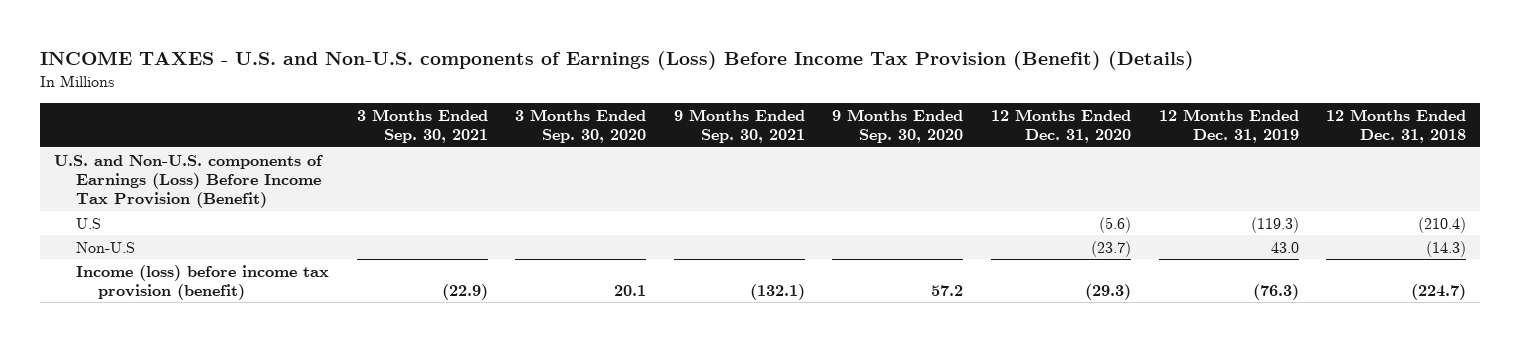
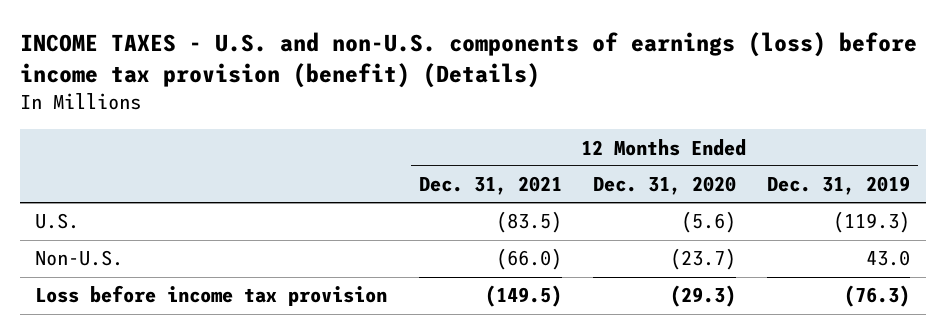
[39,51,1194,71] INCOME TAXES - U.S. and Non-U.S. components of Earnings (Loss) Before Income Tax Provision (Benefit) (Details) -> [19,31,917,89] INCOME TAXES - U.S. and non-U.S. components of earnings (loss) before income tax provision (benefit) (Details)
[356,108,488,144] 3 Months Ended Sep. 30, 2021 -> none
[515,108,647,144] 3 Months Ended Sep. 30, 2020 -> none
[673,108,805,144] 9 Months Ended Sep. 30, 2021 -> none
[832,108,964,144] 9 Months Ended Sep. 30, 2020 -> none
[1326,108,1467,144] 12 Months Ended Dec. 31, 2018 -> none
none -> [418,176,562,196] Dec. 31, 2021
[53,154,323,209] U.S. and Non-U.S. components of Earnings (Loss) Before Income Tax Provision (Benefit) -> none
[76,217,102,229] U.S -> [35,213,80,230] U.S.
[76,241,136,253] Non-U.S -> [35,250,124,267] Non-U.S.
[76,264,330,300] Income (loss) before income tax provision (benefit) -> [35,285,388,307] Loss before income tax provision

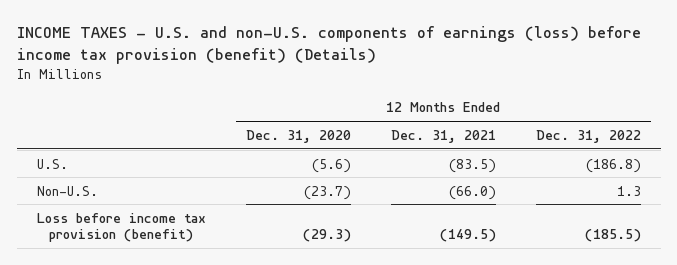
[767,176,911,196] Dec. 31, 2019 -> none
none -> [535,129,641,143] Dec. 31, 2022
[35,285,388,307] Loss before income tax provision -> [36,212,206,243] Loss before income tax provision (benefit)

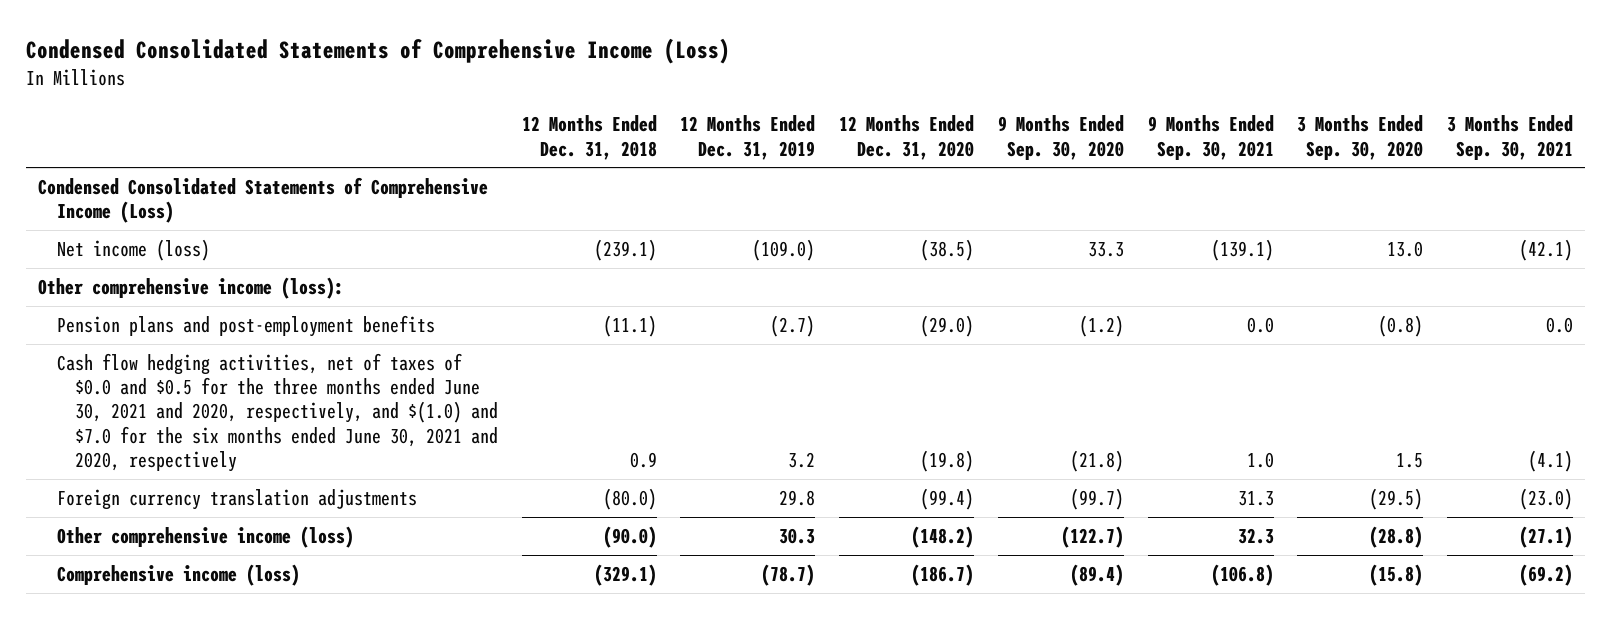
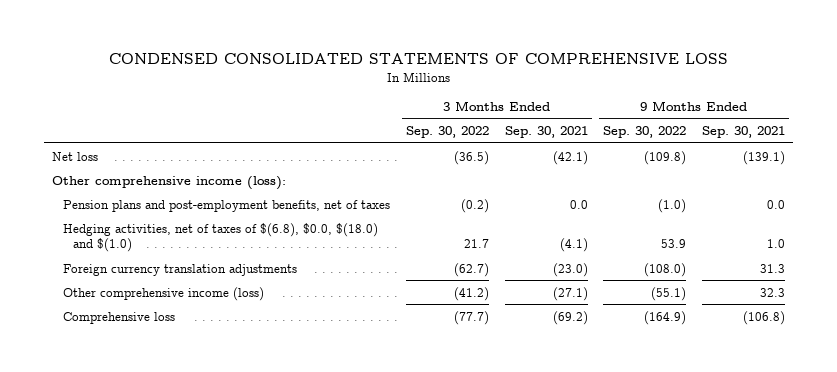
[26,37,731,64] Condensed Consolidated Statements of Comprehensive Income (Loss) -> [108,53,728,65] CONDENSED CONSOLIDATED STATEMENTS OF COMPREHENSIVE LOSS
[521,115,657,160] 12 Months Ended Dec. 31, 2018 -> none
[680,115,816,160] 12 Months Ended Dec. 31, 2019 -> none
[839,115,975,160] 12 Months Ended Dec. 31, 2020 -> none
[997,115,1124,160] 9 Months Ended Sep. 30, 2020 -> none
[1297,115,1424,160] 3 Months Ended Sep. 30, 2020 -> none
none -> [405,126,489,139] Sep. 30, 2022
none -> [603,126,687,139] Sep. 30, 2022
[38,176,489,224] Condensed Consolidated Statements of Comprehensive Income (Loss) -> none
[56,238,210,261] Net income (loss) -> [51,151,98,161] Net loss
[56,314,435,337] Pension plans and post-employment benefits -> [62,199,390,212] Pension plans and post-employment benefits, net of taxes
[56,352,498,472] Cash flow hedging activities, net of taxes of $0.0 and $0.5 for the three months ended June 30, 2021 and 2020, respectively, and $(1.0) and $7.0 for the six months ended June 30, 2021 and 2020, respectively -> [62,222,378,253] Hedging activities, net of taxes of $(6.8), $0.0, $(18.0) and $(1.0)
[56,563,300,586] Comprehensive income (loss) -> [62,311,175,324] Comprehensive loss

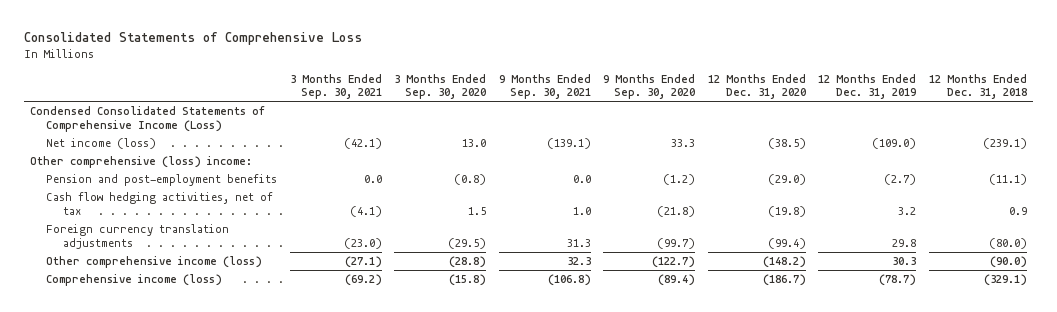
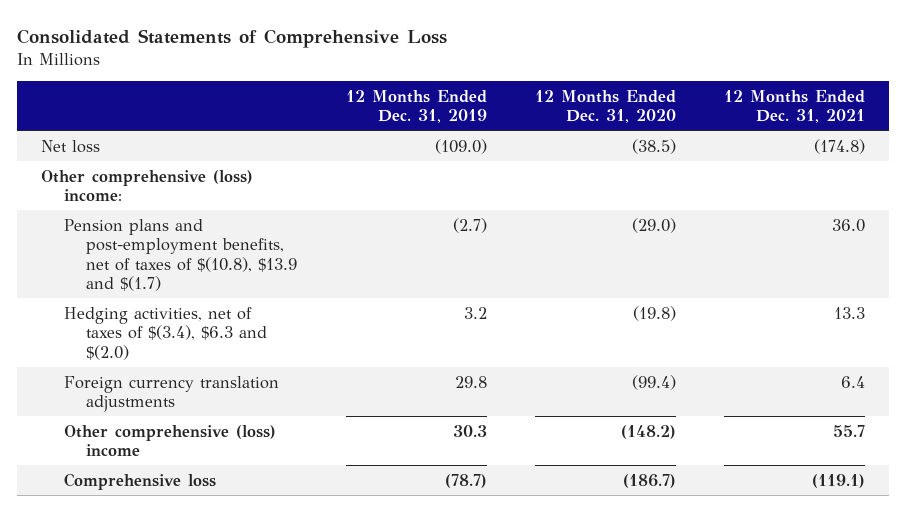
[289,73,382,100] 3 Months Ended Sep. 30, 2021 -> none
[394,73,487,100] 3 Months Ended Sep. 30, 2020 -> none
[498,73,591,100] 9 Months Ended Sep. 30, 2021 -> none
[603,73,696,100] 9 Months Ended Sep. 30, 2020 -> none
[928,73,1027,100] 12 Months Ended Dec. 31, 2018 -> none
none -> [724,89,866,124] 12 Months Ended Dec. 31, 2021
[30,105,266,132] Condensed Consolidated Statements of Comprehensive Income (Loss) -> none
[46,137,157,149] Net income (loss) -> [41,139,101,153] Net loss
[46,173,278,186] Pension and post-employment benefits -> [63,218,298,292] Pension plans and post-employment benefits, net of taxes of $(10.8), $13.9 and $(1.7)
[46,191,274,215] Cash flow hedging activities, net of tax -> [63,306,268,360] Hedging activities, net of taxes of $(3.4), $6.3 and $(2.0)
[46,255,263,268] Other comprehensive income (loss) -> [63,424,276,457] Other comprehensive (loss) income
[46,273,223,286] Comprehensive income (loss) -> [63,472,216,490] Comprehensive loss

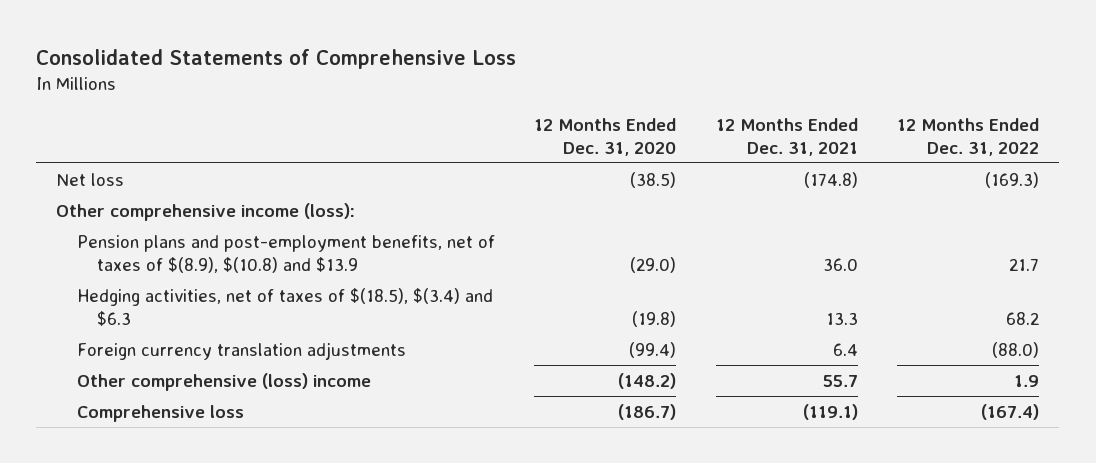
[345,89,487,124] 12 Months Ended Dec. 31, 2019 -> none
none -> [897,117,1040,156] 12 Months Ended Dec. 31, 2022
[41,169,254,202] Other comprehensive (loss) income: -> [56,202,356,221] Other comprehensive income (loss):
[63,218,298,292] Pension plans and post-employment benefits, net of taxes of $(10.8), $13.9 and $(1.7) -> [76,234,495,273] Pension plans and post-employment benefits, net of taxes of $(8.9), $(10.8) and $13.9
[63,306,268,360] Hedging activities, net of taxes of $(3.4), $6.3 and $(2.0) -> [76,287,493,326] Hedging activities, net of taxes of $(18.5), $(3.4) and $6.3

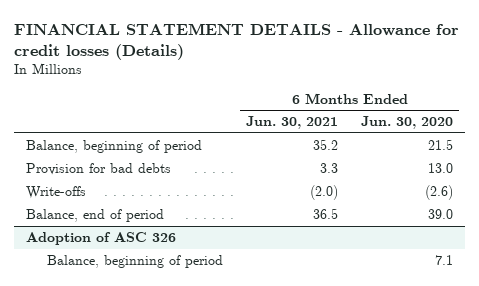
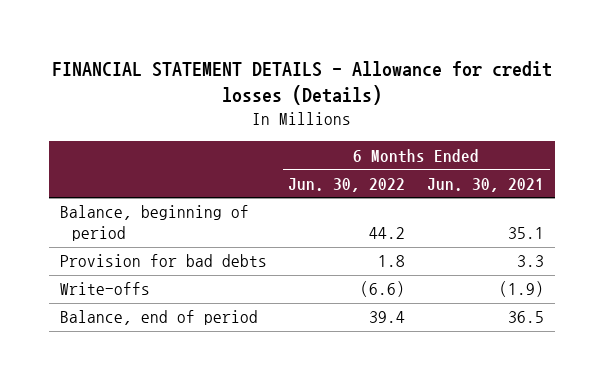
[361,116,454,130] Jun. 30, 2020 -> none
none -> [288,177,406,192] Jun. 30, 2022
[312,138,338,150] 35.2 -> [508,227,545,240] 35.1
[309,184,338,200] (2.0) -> [499,281,545,298] (1.9)
[25,231,176,245] Adoption of ASC 326 -> none
[46,254,223,268] Balance, beginning of period -> none

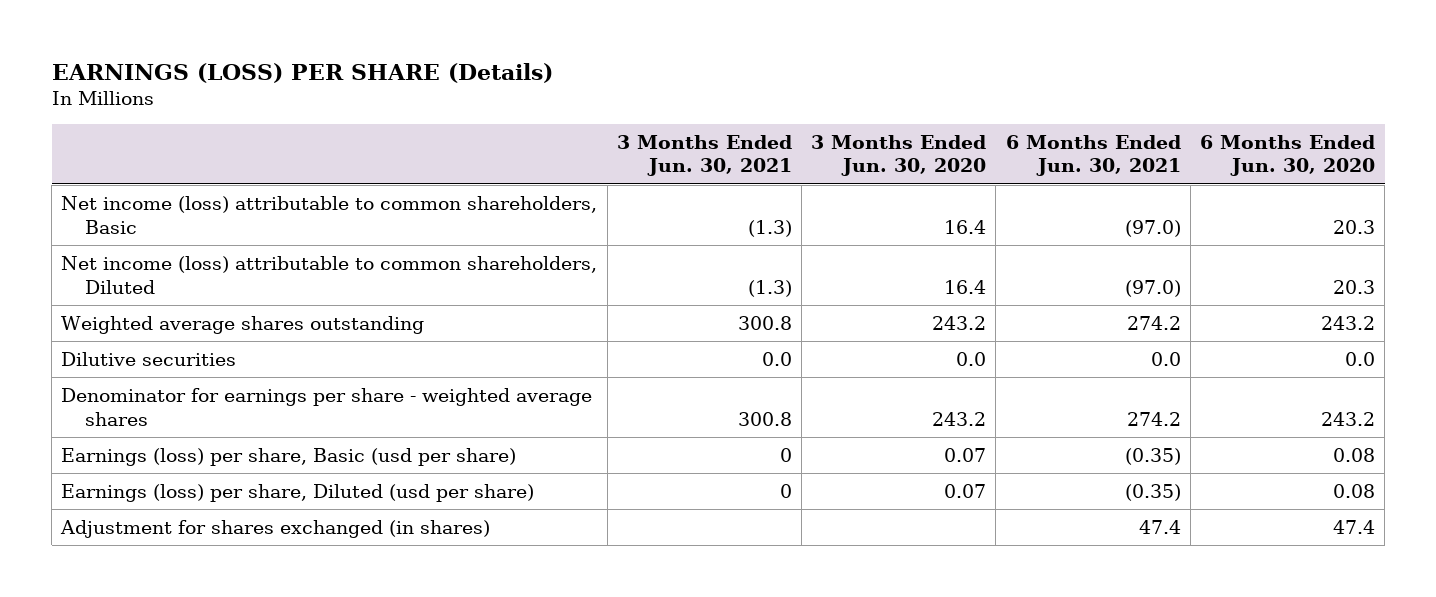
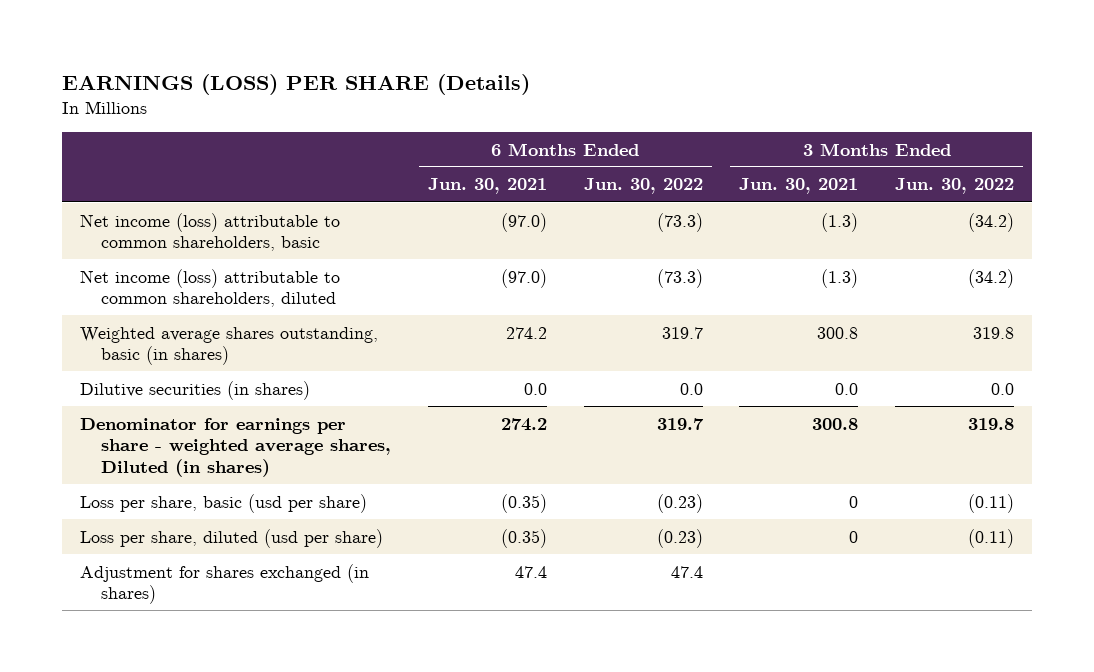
[811,134,987,177] 3 Months Ended Jun. 30, 2020 -> none
[1200,134,1376,177] 6 Months Ended Jun. 30, 2020 -> none
none -> [583,178,703,195] Jun. 30, 2022
none -> [894,178,1014,195] Jun. 30, 2022
[61,195,598,234] Net income (loss) attributable to common shareholders, Basic -> [80,212,341,252] Net income (loss) attributable to common shareholders, basic
[61,255,598,294] Net income (loss) attributable to common shareholders, Diluted -> [80,268,341,308] Net income (loss) attributable to common shareholders, diluted
[61,315,425,334] Weighted average shares outstanding -> [80,326,379,366] Weighted average shares outstanding, basic (in shares)
[61,351,237,366] Dilutive securities -> [80,380,311,400] Dilutive securities (in shares)
[61,387,593,426] Denominator for earnings per share - weighted average shares -> [80,417,392,478] Denominator for earnings per share - weighted average shares, Diluted (in shares)
[61,447,517,466] Earnings (loss) per share, Basic (usd per share) -> [80,493,368,513] Loss per share, basic (usd per share)
[61,483,535,502] Earnings (loss) per share, Diluted (usd per share) -> [80,528,384,548] Loss per share, diluted (usd per share)

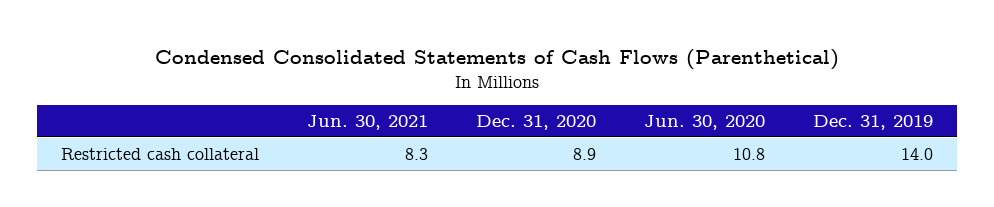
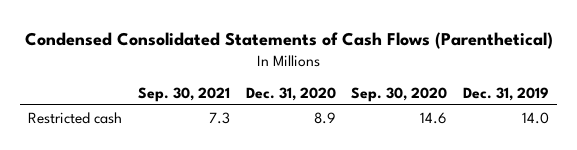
[306,115,428,131] Jun. 30, 2021 -> none
[644,115,766,131] Jun. 30, 2020 -> none
none -> [137,87,230,103] Sep. 30, 2021
none -> [351,87,448,103] Sep. 30, 2020
[60,147,259,160] Restricted cash collateral -> [28,111,123,124] Restricted cash

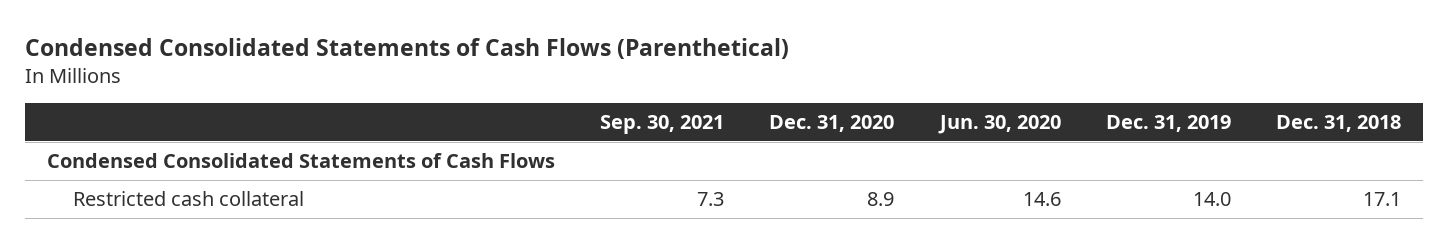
[351,87,448,103] Sep. 30, 2020 -> none
none -> [937,114,1061,134] Jun. 30, 2020
none -> [1275,114,1401,132] Dec. 31, 2018
none -> [47,153,556,169] Condensed Consolidated Statements of Cash Flows
[28,111,123,124] Restricted cash -> [73,191,305,207] Restricted cash collateral

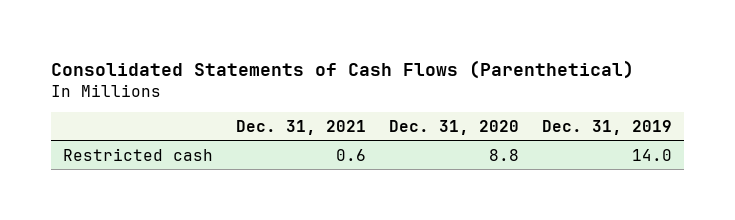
[24,37,789,59] Condensed Consolidated Statements of Cash Flows (Parenthetical) -> [51,59,635,79] Consolidated Statements of Cash Flows (Parenthetical)
[600,114,725,134] Sep. 30, 2021 -> none
[937,114,1061,134] Jun. 30, 2020 -> none
[1275,114,1401,132] Dec. 31, 2018 -> none
none -> [236,119,367,135] Dec. 31, 2021
[47,153,556,169] Condensed Consolidated Statements of Cash Flows -> none
[73,191,305,207] Restricted cash collateral -> [62,147,213,161] Restricted cash
[867,192,895,207] 8.9 -> [489,148,520,161] 8.8

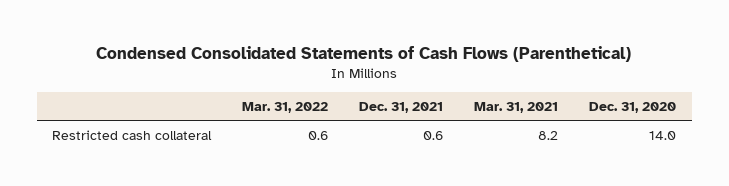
[51,59,635,79] Consolidated Statements of Cash Flows (Parenthetical) -> [96,46,632,63] Condensed Consolidated Statements of Cash Flows (Parenthetical)
[542,119,673,135] Dec. 31, 2019 -> none
none -> [242,102,329,114] Mar. 31, 2022
none -> [474,102,559,114] Mar. 31, 2021
[62,147,213,161] Restricted cash -> [52,129,213,140] Restricted cash collateral
[489,148,520,161] 8.8 -> [649,130,677,140] 14.0

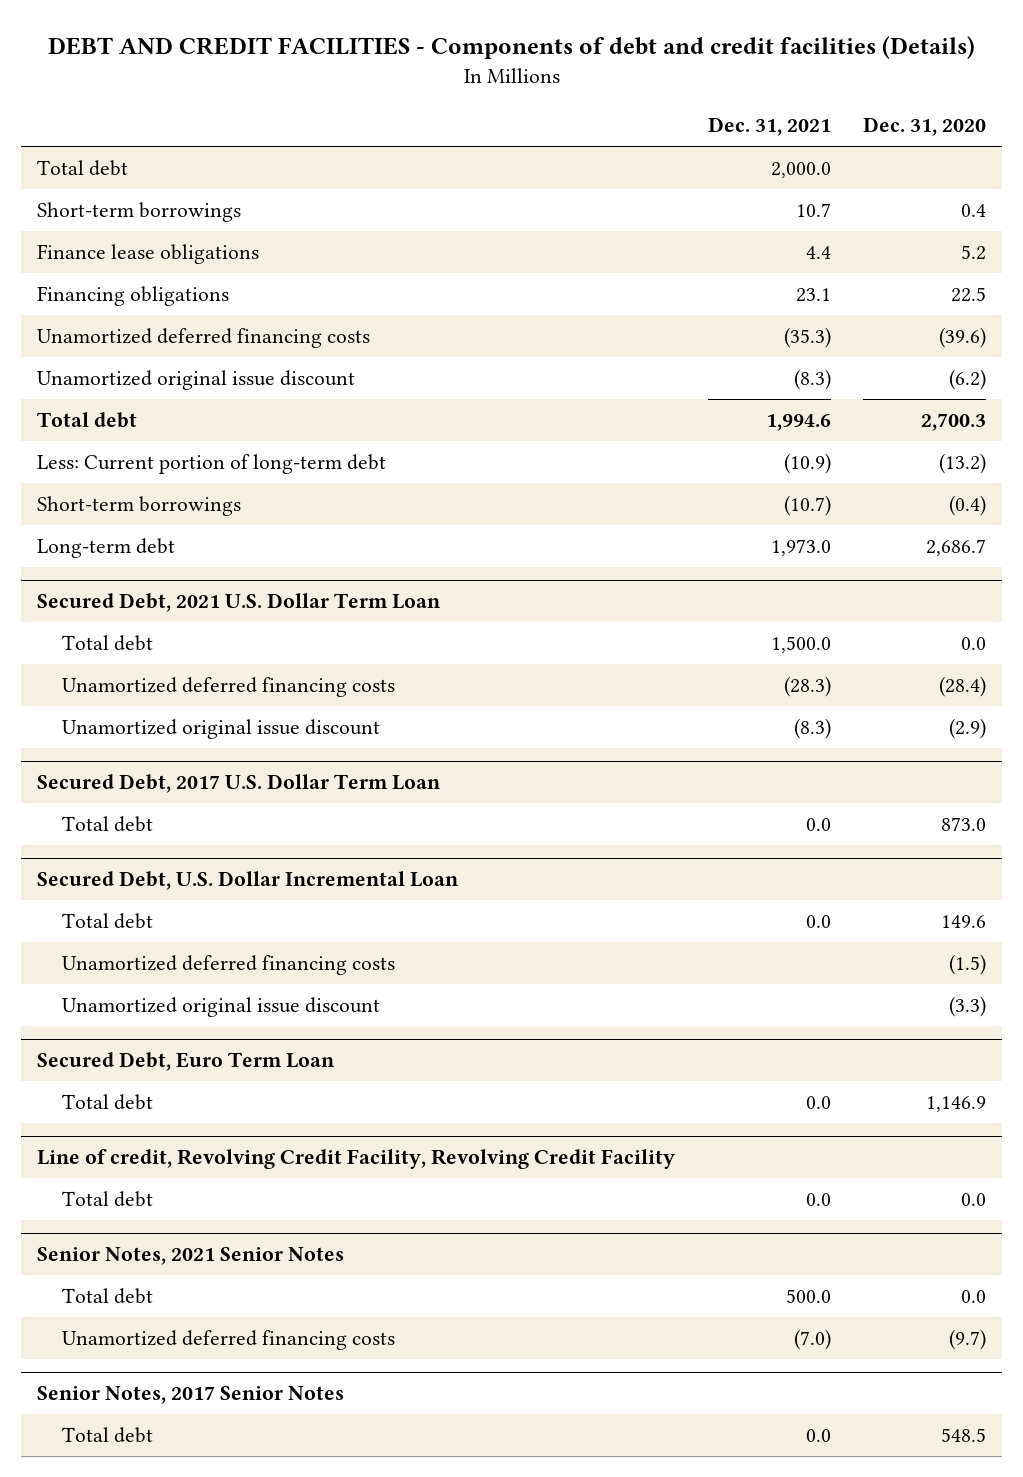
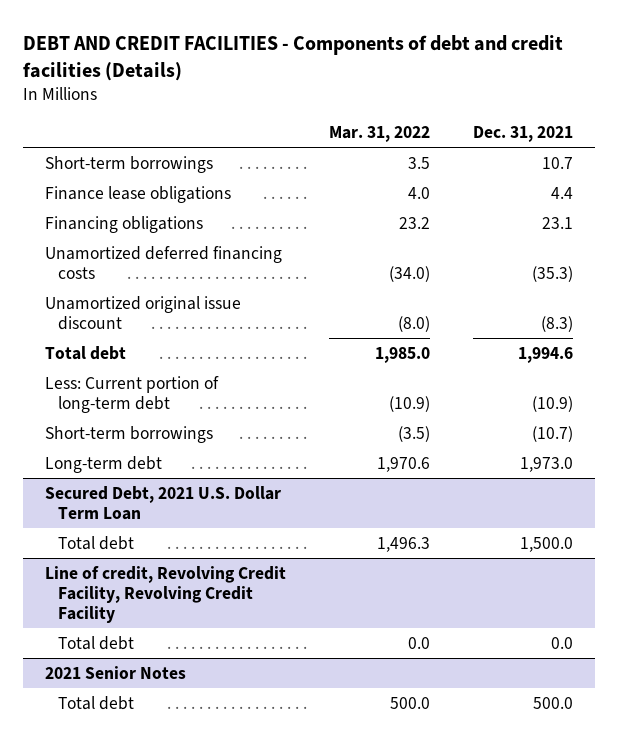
[862,117,986,137] Dec. 31, 2020 -> none
none -> [328,126,430,143] Mar. 31, 2022
[37,159,129,176] Total debt -> none
[62,676,396,697] Unamortized deferred financing costs -> none
[62,718,381,739] Unamortized original issue discount -> none
[37,773,442,793] Secured Debt, 2017 U.S. Dollar Term Loan -> none
[62,815,154,832] Total debt -> none
[37,870,460,890] Secured Debt, U.S. Dollar Incremental Loan -> none
[62,912,154,929] Total debt -> none
[62,954,396,975] Unamortized deferred financing costs -> none
[62,996,381,1017] Unamortized original issue discount -> none
[37,1051,336,1071] Secured Debt, Euro Term Loan -> none
[62,1093,154,1110] Total debt -> none
[37,1246,345,1265] Senior Notes, 2021 Senior Notes -> [44,665,186,679] 2021 Senior Notes
[62,1329,396,1350] Unamortized deferred financing costs -> none
[37,1385,345,1404] Senior Notes, 2017 Senior Notes -> none
[62,1426,154,1443] Total debt -> none

